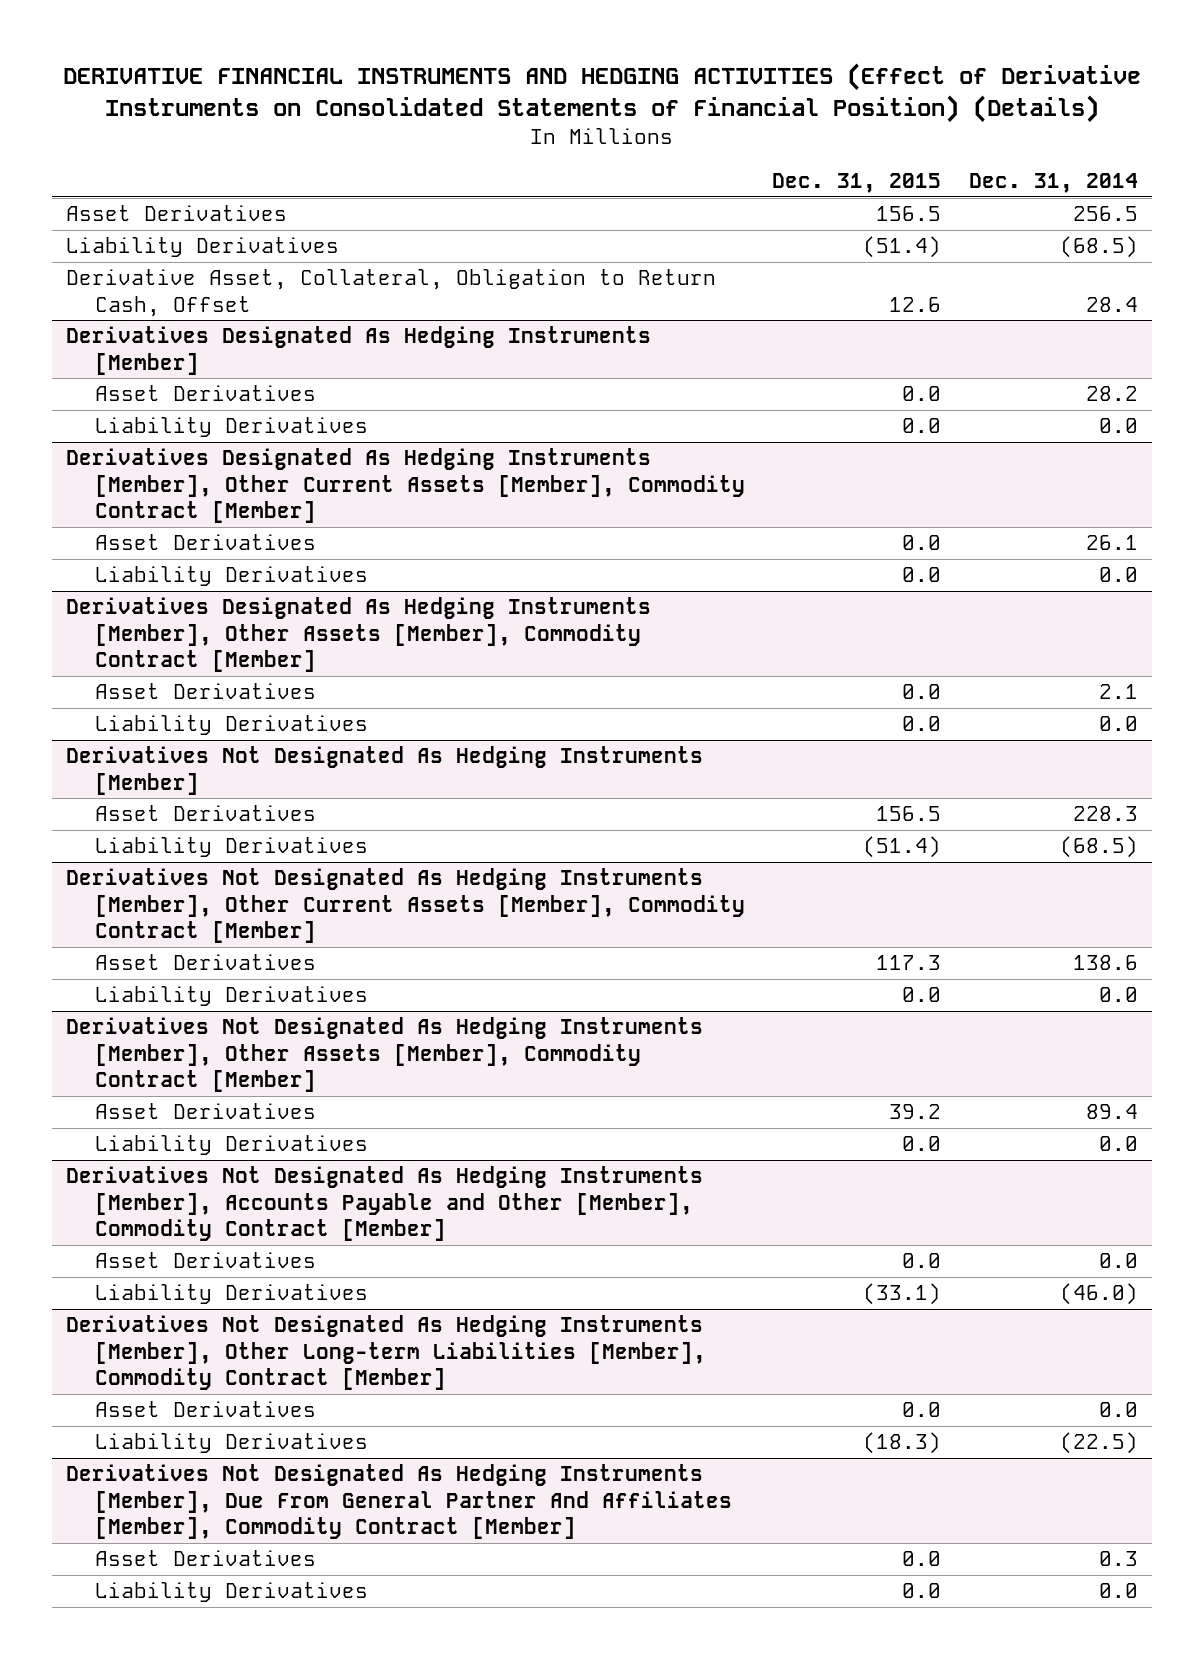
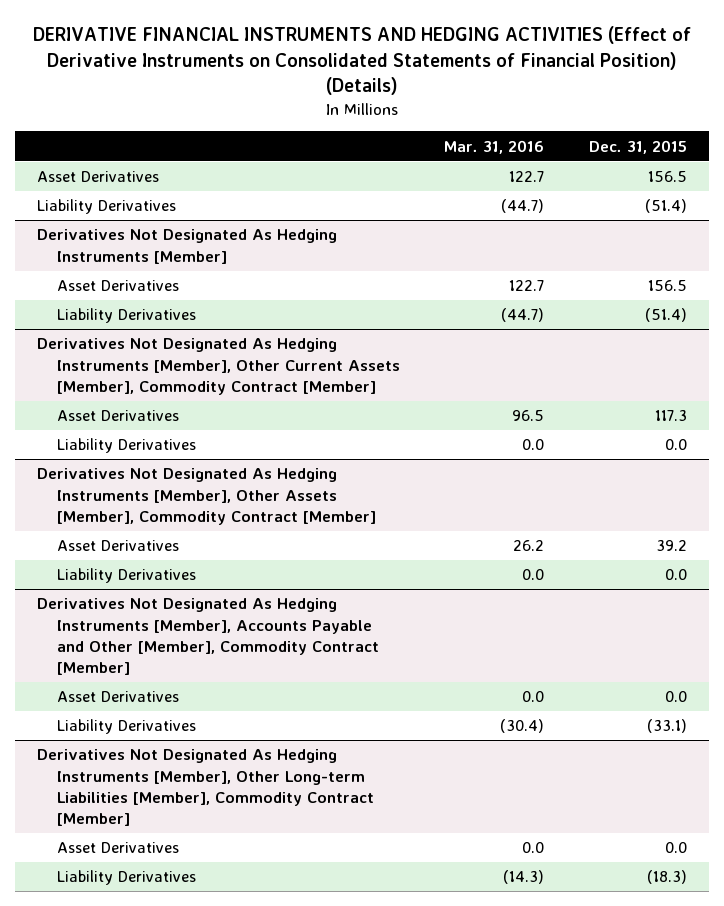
[969,172,1139,193] Dec. 31, 2014 -> none
none -> [444,139,545,154] Mar. 31, 2016
[66,269,717,317] Derivative Asset, Collateral, Obligation to Return Cash, Offset -> none
[66,326,652,375] Derivatives Designated As Hedging Instruments [Member] -> none
[94,385,316,402] Asset Derivatives -> none
[94,417,368,438] Liability Derivatives -> none
[66,448,745,523] Derivatives Designated As Hedging Instruments [Member], Other Current Assets [Member], Commodity Contract [Member] -> none
[94,534,316,551] Asset Derivatives -> none
[94,566,368,587] Liability Derivatives -> none
[66,597,652,672] Derivatives Designated As Hedging Instruments [Member], Other Assets [Member], Commodity Contract [Member] -> none
[94,683,316,700] Asset Derivatives -> none
[94,715,368,736] Liability Derivatives -> none
[66,1464,732,1539] Derivatives Not Designated As Hedging Instruments [Member], Due From General Partner And Affiliates [Member], Commodity Contract [Member] -> none
[94,1550,316,1567] Asset Derivatives -> none
[94,1582,368,1603] Liability Derivatives -> none

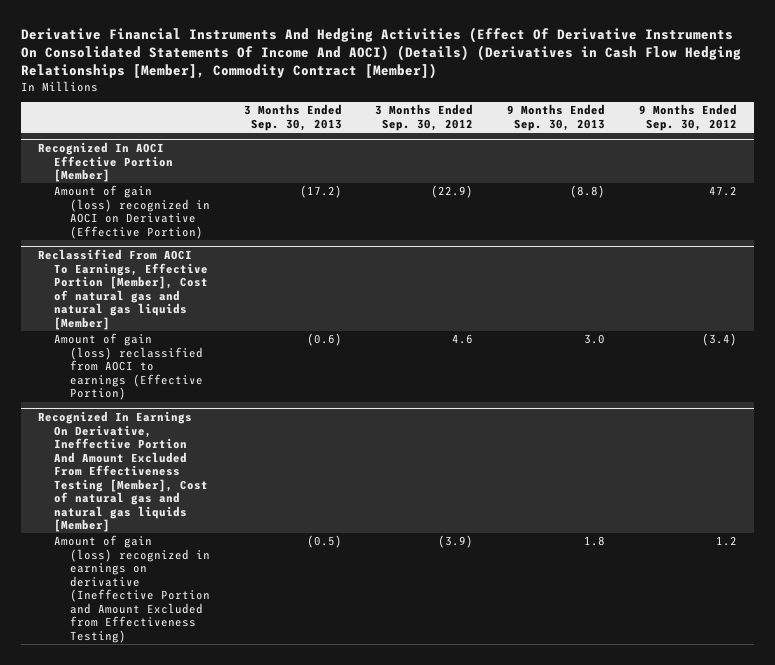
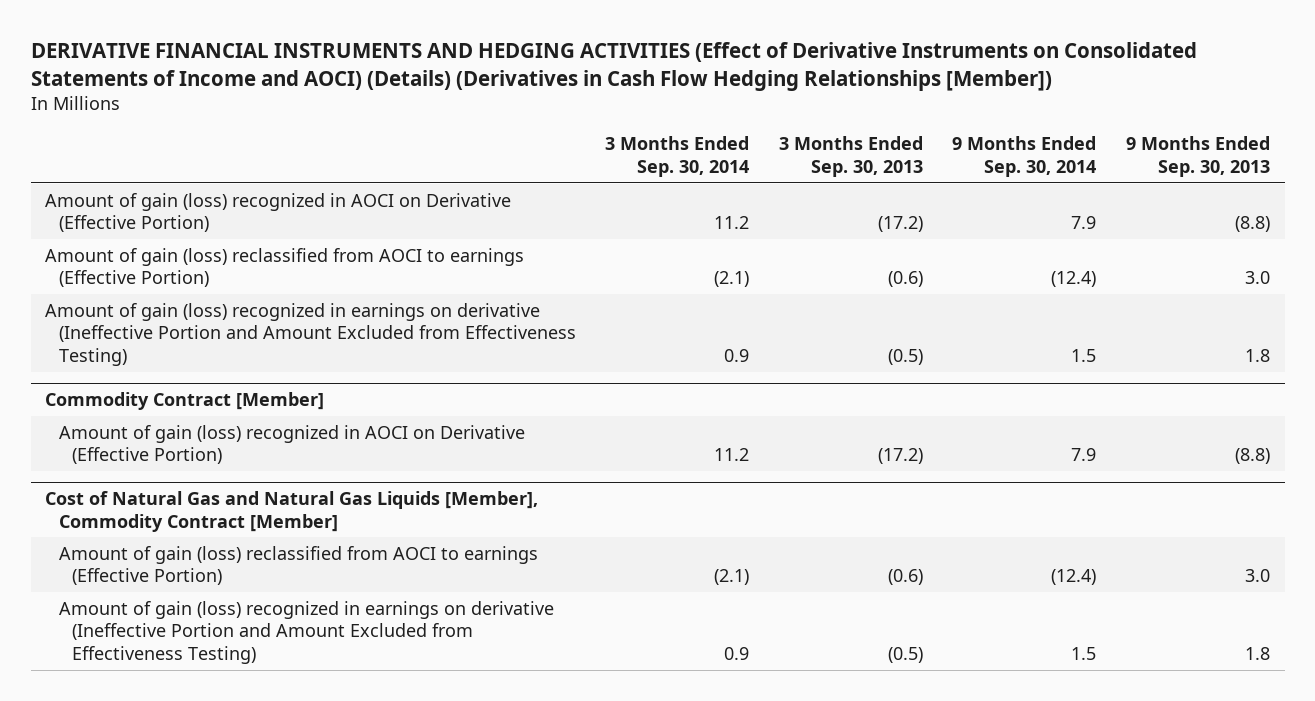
[21,27,742,79] Derivative Financial Instruments And Hedging Activities (Effect Of Derivative Instruments On Consolidated Statements Of Income And AOCI) (Details) (Derivatives in Cash Flow Hedging Relationships [Member], Commodity Contract [Member]) -> [30,42,1197,91] DERIVATIVE FINANCIAL INSTRUMENTS AND HEDGING ACTIVITIES (Effect of Derivative Instruments on Consolidated Statements of Income and AOCI) (Details) (Derivatives in Cash Flow Hedging Relationships [Member])
[375,104,474,131] 3 Months Ended Sep. 30, 2012 -> none
[639,104,738,131] 9 Months Ended Sep. 30, 2012 -> none
none -> [605,136,750,178] 3 Months Ended Sep. 30, 2014
none -> [952,136,1097,178] 9 Months Ended Sep. 30, 2014
[38,142,173,183] Recognized In AOCI Effective Portion [Member] -> none
[38,249,208,330] Reclassified From AOCI To Earnings, Effective Portion [Member], Cost of natural gas and natural gas liquids [Member] -> none
[38,411,208,533] Recognized In Earnings On Derivative, Ineffective Portion And Amount Excluded From Effectiveness Testing [Member], Cost of natural gas and natural gas liquids [Member] -> none
none -> [45,391,325,410] Commodity Contract [Member]
none -> [58,424,525,465] Amount of gain (loss) recognized in AOCI on Derivative (Effective Portion)
none -> [45,490,539,532] Cost of Natural Gas and Natural Gas Liquids [Member], Commodity Contract [Member]
none -> [58,545,538,586] Amount of gain (loss) reclassified from AOCI to earnings (Effective Portion)
none -> [58,600,554,664] Amount of gain (loss) recognized in earnings on derivative (Ineffective Portion and Amount Excluded from Effectiveness Testing)

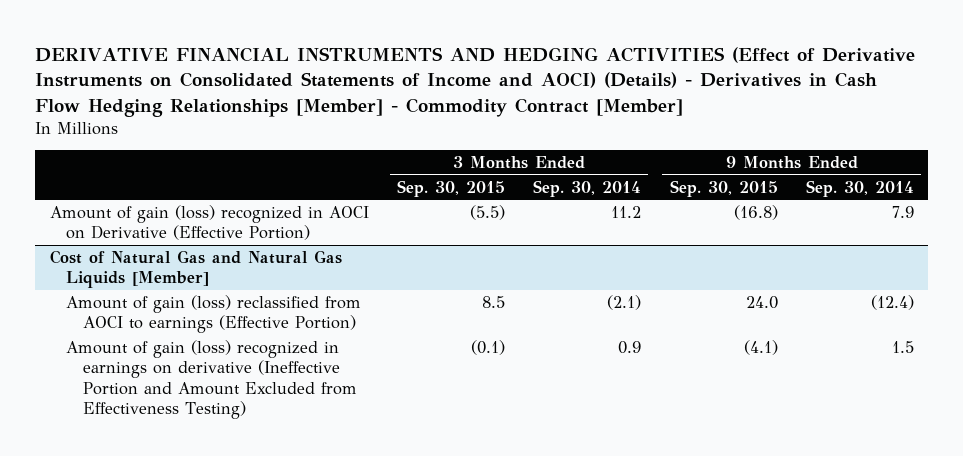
[30,42,1197,91] DERIVATIVE FINANCIAL INSTRUMENTS AND HEDGING ACTIVITIES (Effect of Derivative Instruments on Consolidated Statements of Income and AOCI) (Details) (Derivatives in Cash Flow Hedging Relationships [Member]) -> [35,46,916,117] DERIVATIVE FINANCIAL INSTRUMENTS AND HEDGING ACTIVITIES (Effect of Derivative Instruments on Consolidated Statements of Income and AOCI) (Details) - Derivatives in Cash Flow Hedging Relationships [Member] - Commodity Contract [Member]
[778,136,923,178] 3 Months Ended Sep. 30, 2013 -> none
[1125,136,1270,178] 9 Months Ended Sep. 30, 2013 -> none
none -> [396,179,505,197] Sep. 30, 2015
none -> [669,179,778,197] Sep. 30, 2015
[45,247,525,288] Amount of gain (loss) reclassified from AOCI to earnings (Effective Portion) -> none
[45,302,576,366] Amount of gain (loss) recognized in earnings on derivative (Ineffective Portion and Amount Excluded from Effectiveness Testing) -> none
[45,391,325,410] Commodity Contract [Member] -> none
[58,424,525,465] Amount of gain (loss) recognized in AOCI on Derivative (Effective Portion) -> none
[45,490,539,532] Cost of Natural Gas and Natural Gas Liquids [Member], Commodity Contract [Member] -> [49,249,342,289] Cost of Natural Gas and Natural Gas Liquids [Member]

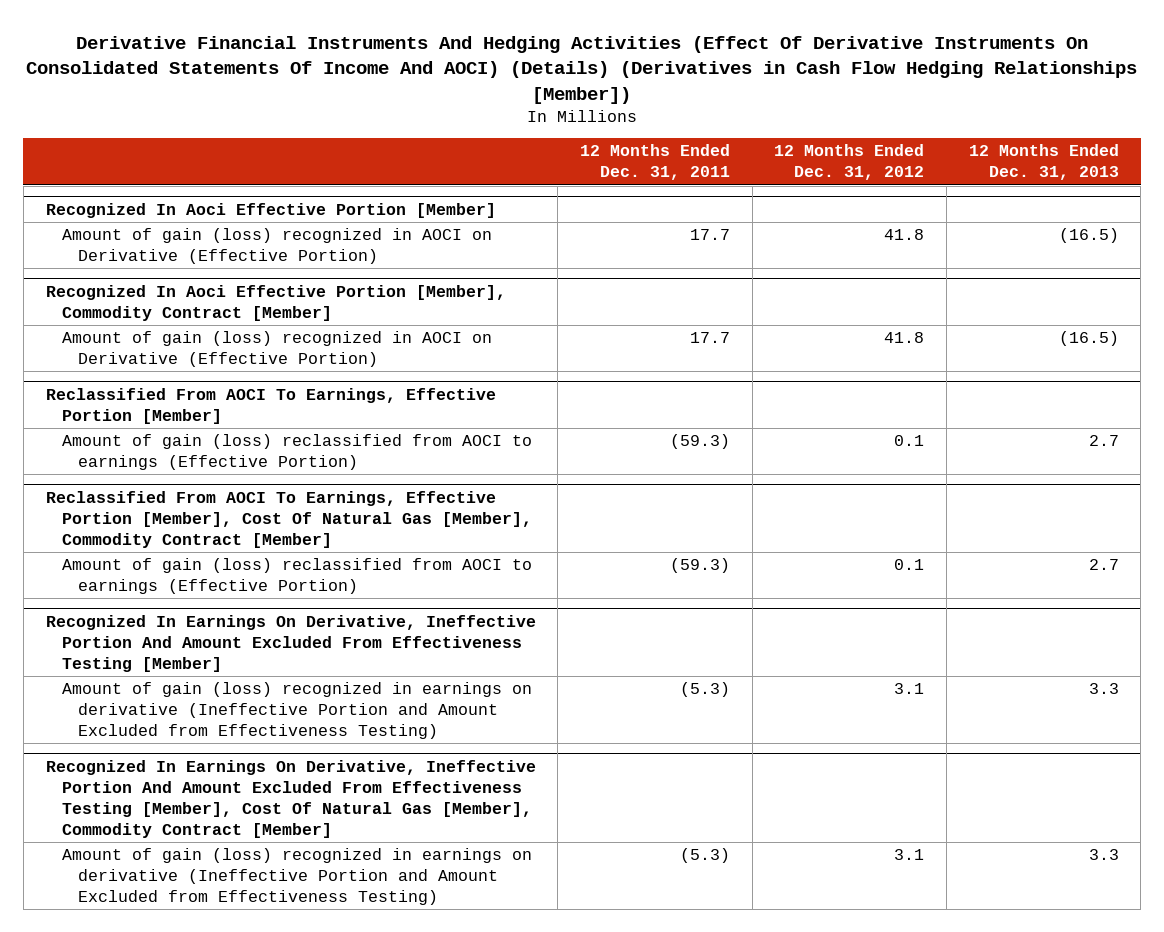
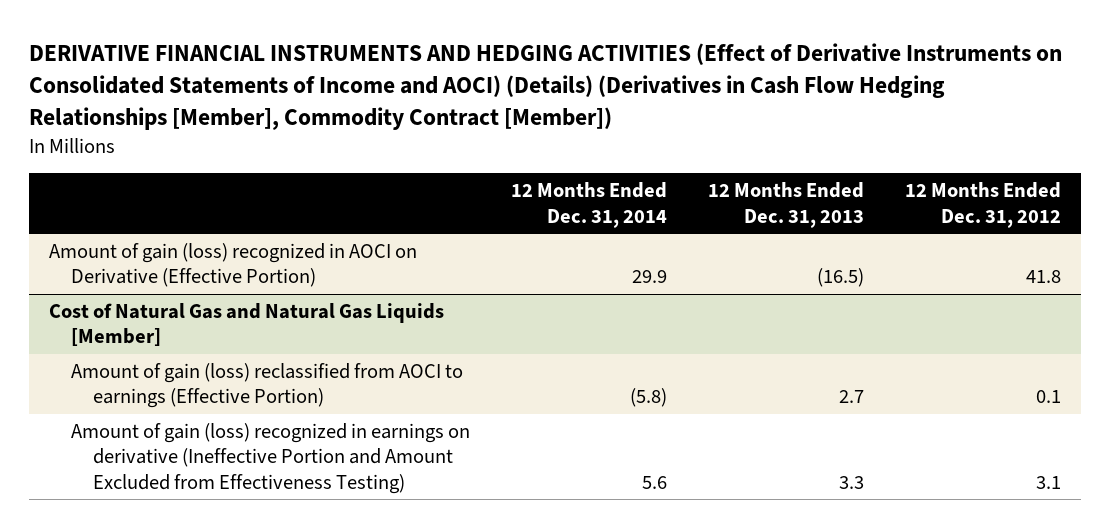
[26,35,1138,104] Derivative Financial Instruments And Hedging Activities (Effect Of Derivative Instruments On Consolidated Statements Of Income And AOCI) (Details) (Derivatives in Cash Flow Hedging Relationships [Member]) -> [28,42,1062,130] DERIVATIVE FINANCIAL INSTRUMENTS AND HEDGING ACTIVITIES (Effect of Derivative Instruments on Consolidated Statements of Income and AOCI) (Details) (Derivatives in Cash Flow Hedging Relationships [Member], Commodity Contract [Member])
[579,144,730,181] 12 Months Ended Dec. 31, 2011 -> none
none -> [511,182,668,228] 12 Months Ended Dec. 31, 2014
[45,202,496,218] Recognized In Aoci Effective Portion [Member] -> none
[45,284,506,321] Recognized In Aoci Effective Portion [Member], Commodity Contract [Member] -> none
[62,331,493,368] Amount of gain (loss) recognized in AOCI on Derivative (Effective Portion) -> none
[45,387,496,424] Reclassified From AOCI To Earnings, Effective Portion [Member] -> none
[62,434,533,471] Amount of gain (loss) reclassified from AOCI to earnings (Effective Portion) -> none
[45,490,533,548] Reclassified From AOCI To Earnings, Effective Portion [Member], Cost Of Natural Gas [Member], Commodity Contract [Member] -> none
none -> [49,302,445,347] Cost of Natural Gas and Natural Gas Liquids [Member]
[45,614,536,672] Recognized In Earnings On Derivative, Ineffective Portion And Amount Excluded From Effectiveness Testing [Member] -> none
[45,759,536,838] Recognized In Earnings On Derivative, Ineffective Portion And Amount Excluded From Effectiveness Testing [Member], Cost Of Natural Gas [Member], Commodity Contract [Member] -> none
[62,848,533,906] Amount of gain (loss) recognized in earnings on derivative (Ineffective Portion and Amount Excluded from Effectiveness Testing) -> none

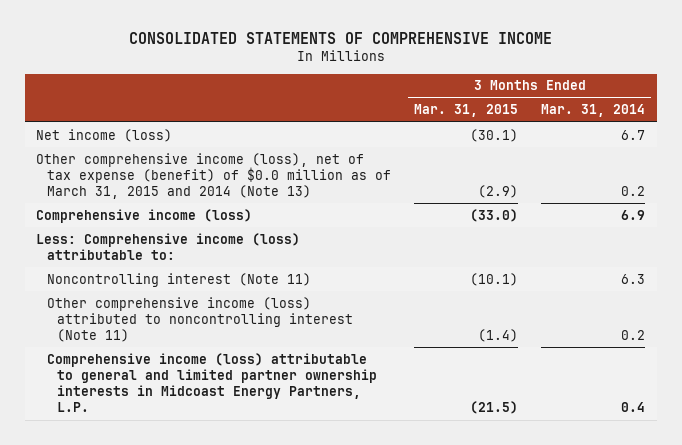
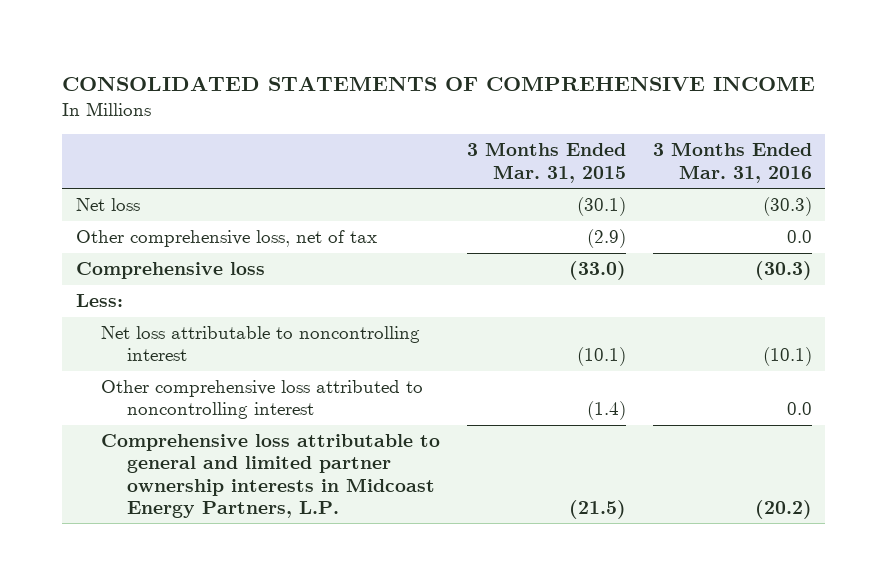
[541,104,646,118] Mar. 31, 2014 -> none
none -> [653,142,813,183] 3 Months Ended Mar. 31, 2016
[36,128,173,142] Net income (loss) -> [75,198,140,212] Net loss
[36,152,391,199] Other comprehensive income (loss), net of tax expense (benefit) of $0.0 million as of March 31, 2015 and 2014 (Note 13) -> [75,230,377,248] Other comprehensive loss, net of tax
[36,208,253,223] Comprehensive income (loss) -> [75,262,265,280] Comprehensive loss
[36,232,301,260] Less: Comprehensive income (loss) attributable to: -> [75,294,123,308] Less:
[46,272,311,287] Noncontrolling interest (Note 11) -> [101,326,421,362] Net loss attributable to noncontrolling interest
[46,296,354,342] Other comprehensive income (loss) attributed to noncontrolling interest (Note 11) -> [101,380,424,420] Other comprehensive loss attributed to noncontrolling interest
[46,352,378,413] Comprehensive income (loss) attributable to general and limited partner ownership interests in Midcoast Energy Partners, L.P. -> [101,434,441,518] Comprehensive loss attributable to general and limited partner ownership interests in Midcoast Energy Partners, L.P.

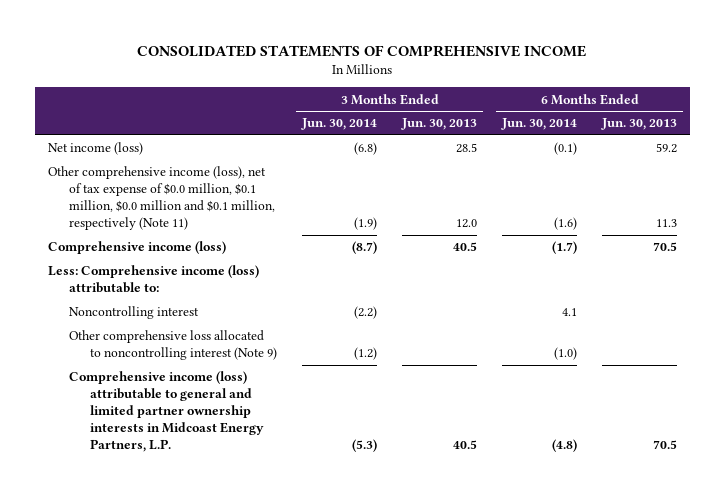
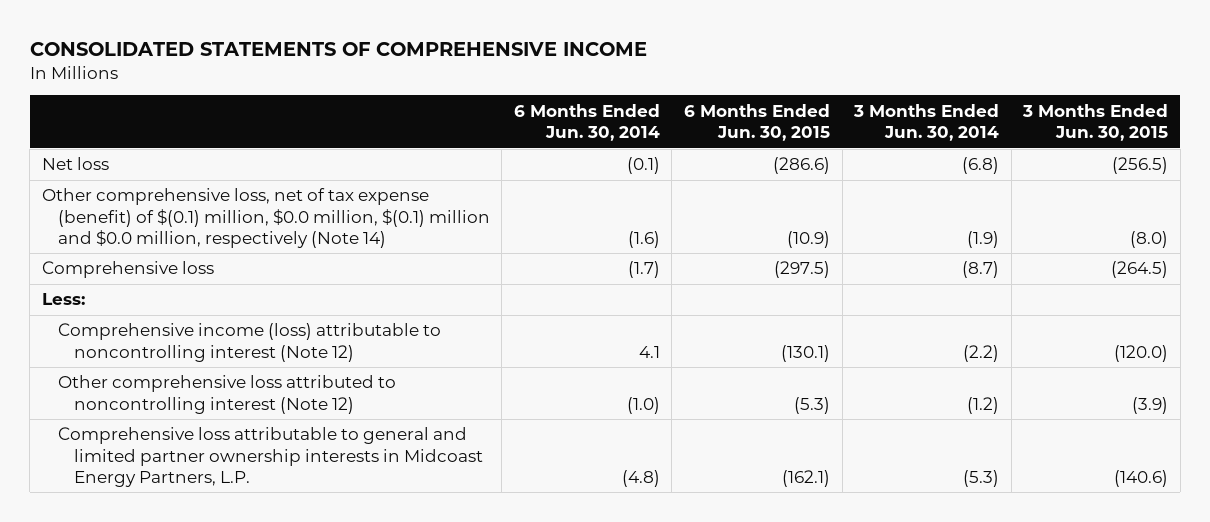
[401,118,478,131] Jun. 30, 2013 -> none
[601,118,678,131] Jun. 30, 2013 -> none
none -> [684,103,831,141] 6 Months Ended Jun. 30, 2015
none -> [1022,103,1169,141] 3 Months Ended Jun. 30, 2015
[47,142,143,156] Net income (loss) -> [41,157,109,171] Net loss
[47,166,275,231] Other comprehensive income (loss), net of tax expense of $0.0 million, $0.1 million, $0.0 million and $0.1 million, respectively (Note 11) -> [41,188,490,248] Other comprehensive loss, net of tax expense (benefit) of $(0.1) million, $0.0 million, $(0.1) million and $0.0 million, respectively (Note 14)
[47,241,226,255] Comprehensive income (loss) -> [41,261,214,279] Comprehensive loss
[47,265,259,294] Less: Comprehensive income (loss) attributable to: -> [41,293,85,306] Less:
[68,306,199,320] Noncontrolling interest -> [57,323,441,362] Comprehensive income (loss) attributable to noncontrolling interest (Note 12)
[68,330,278,361] Other comprehensive loss allocated to noncontrolling interest (Note 9) -> [57,375,396,414] Other comprehensive loss attributed to noncontrolling interest (Note 12)
[68,371,265,453] Comprehensive income (loss) attributable to general and limited partner ownership interests in Midcoast Energy Partners, L.P. -> [57,427,483,487] Comprehensive loss attributable to general and limited partner ownership interests in Midcoast Energy Partners, L.P.

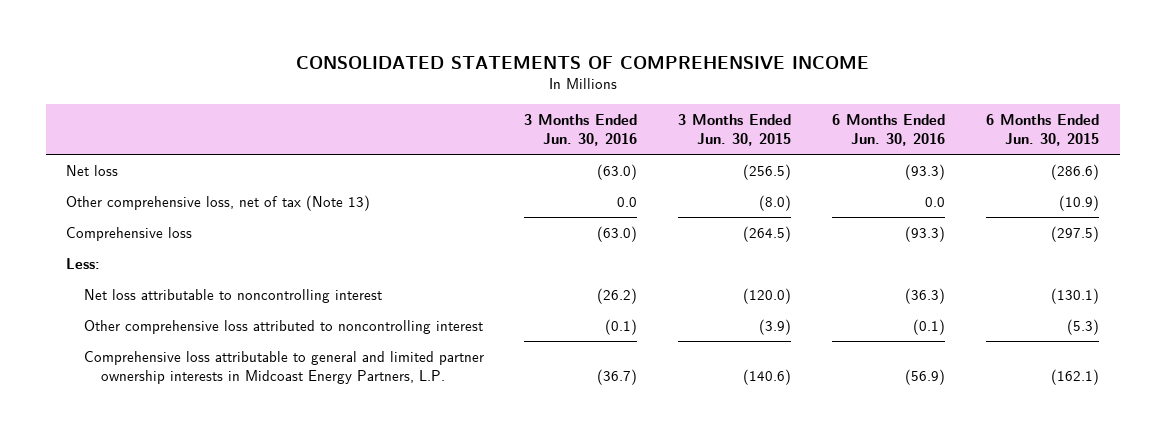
[513,103,660,141] 6 Months Ended Jun. 30, 2014 -> none
[853,103,1000,141] 3 Months Ended Jun. 30, 2014 -> none
none -> [524,114,638,147] 3 Months Ended Jun. 30, 2016
none -> [832,114,946,147] 6 Months Ended Jun. 30, 2016
[41,188,490,248] Other comprehensive loss, net of tax expense (benefit) of $(0.1) million, $0.0 million, $(0.1) million and $0.0 million, respectively (Note 14) -> [65,194,370,211] Other comprehensive loss, net of tax (Note 13)
[57,323,441,362] Comprehensive income (loss) attributable to noncontrolling interest (Note 12) -> [83,288,382,303] Net loss attributable to noncontrolling interest
[57,375,396,414] Other comprehensive loss attributed to noncontrolling interest (Note 12) -> [83,319,483,334] Other comprehensive loss attributed to noncontrolling interest

